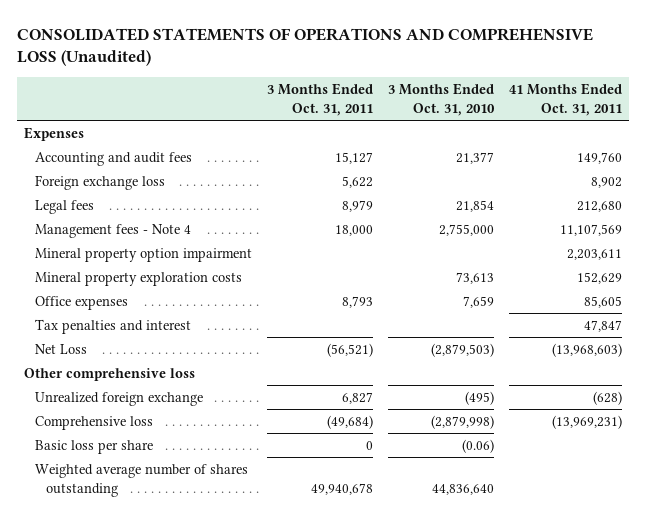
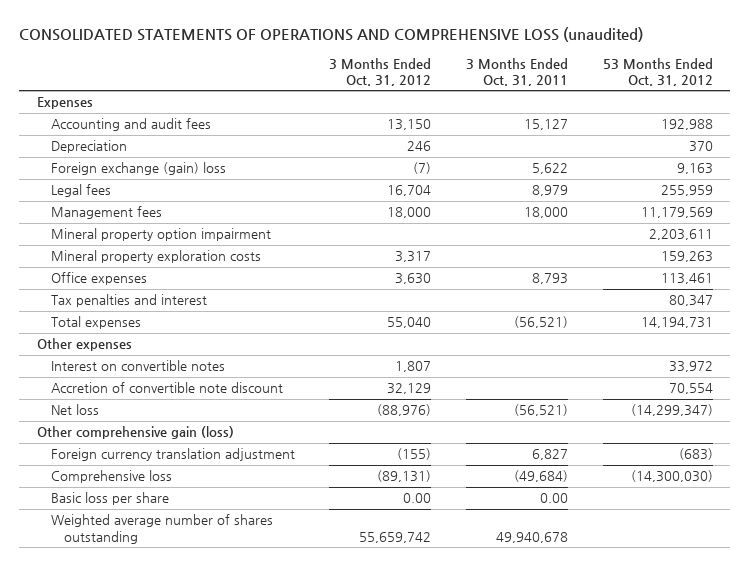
[16,27,593,67] CONSOLIDATED STATEMENTS OF OPERATIONS AND COMPREHENSIVE LOSS (Unaudited) -> [19,27,644,43] CONSOLIDATED STATEMENTS OF OPERATIONS AND COMPREHENSIVE LOSS (unaudited)
[387,82,495,116] 3 Months Ended Oct. 31, 2010 -> none
[508,82,622,116] 41 Months Ended Oct. 31, 2011 -> none
none -> [329,57,432,86] 3 Months Ended Oct. 31, 2012
none -> [603,57,714,86] 53 Months Ended Oct. 31, 2012
none -> [50,140,127,154] Depreciation
[34,174,165,190] Foreign exchange loss -> [50,162,226,176] Foreign exchange (gain) loss
[34,223,191,238] Management fees - Note 4 -> [50,206,162,220] Management fees
none -> [50,316,141,330] Total expenses
none -> [36,338,132,352] Other expenses
none -> [50,360,225,372] Interest on convertible notes
none -> [50,382,283,394] Accretion of convertible note discount
[34,343,87,354] Net Loss -> [50,404,99,416] Net loss
[24,367,196,381] Other comprehensive loss -> [36,426,234,440] Other comprehensive gain (loss)
[34,391,203,406] Unrealized foreign exchange -> [50,448,295,462] Foreign currency translation adjustment
[365,440,373,450] 0 -> [540,493,569,504] 0.00

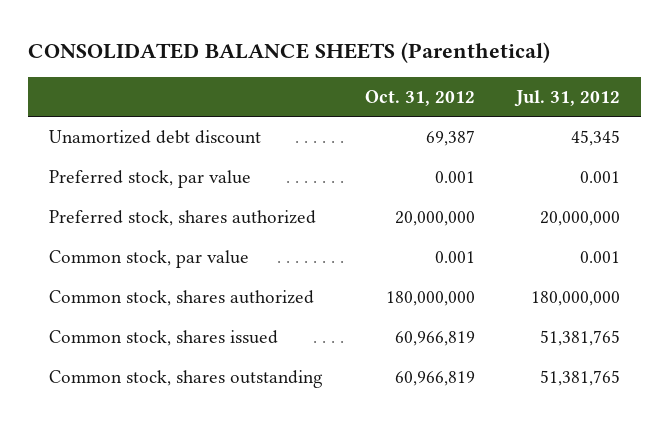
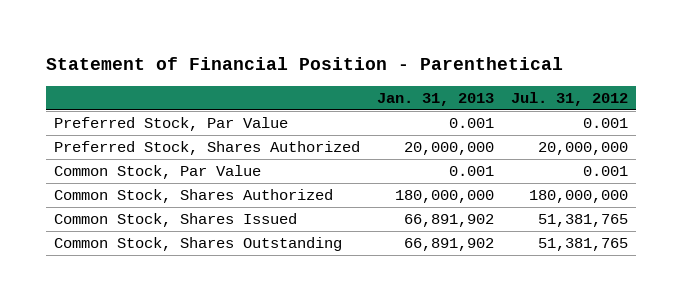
[28,41,551,63] CONSOLIDATED BALANCE SHEETS (Parenthetical) -> [46,57,564,71] Statement of Financial Position - Parenthetical
[364,89,475,106] Oct. 31, 2012 -> none
none -> [377,93,495,107] Jan. 31, 2013
[49,129,262,144] Unamortized debt discount -> none
[49,169,252,188] Preferred stock, par value -> [54,117,289,132] Preferred Stock, Par Value
[49,209,317,226] Preferred stock, shares authorized -> [54,141,361,156] Preferred Stock, Shares Authorized
[49,249,250,268] Common stock, par value -> [54,165,262,180] Common Stock, Par Value
[49,289,315,306] Common stock, shares authorized -> [54,189,334,204] Common Stock, Shares Authorized
[49,329,279,346] Common stock, shares issued -> [54,213,298,228] Common Stock, Shares Issued
[49,369,324,388] Common stock, shares outstanding -> [54,237,343,252] Common Stock, Shares Outstanding

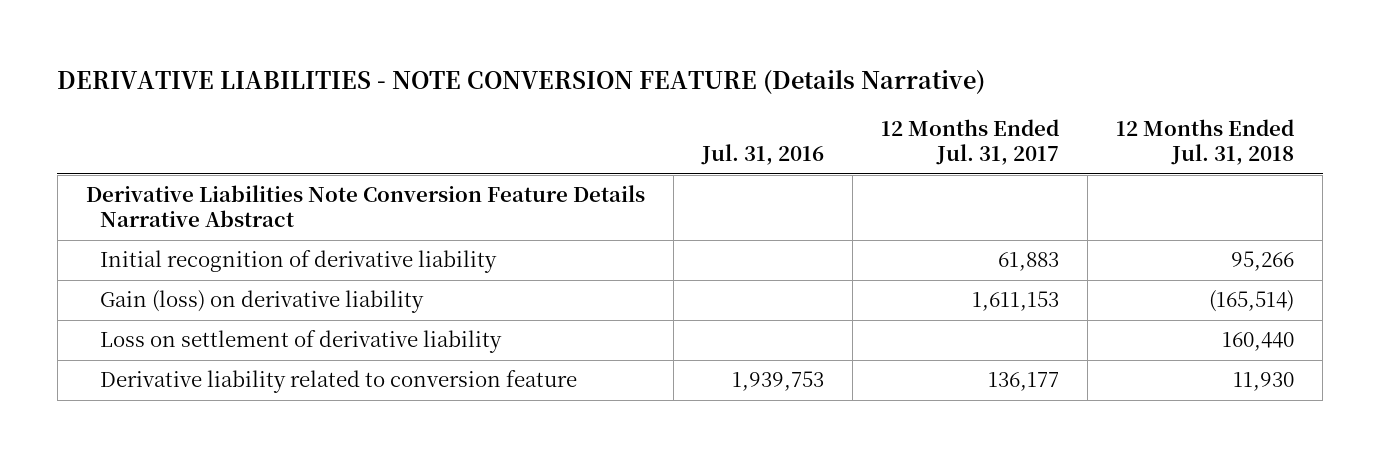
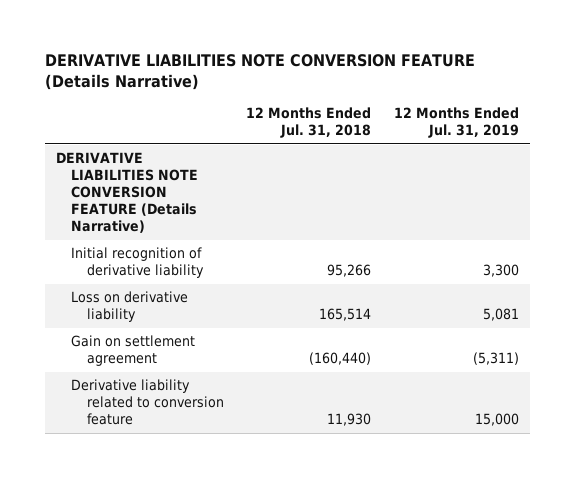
[57,68,986,94] DERIVATIVE LIABILITIES - NOTE CONVERSION FEATURE (Details Narrative) -> [44,53,475,90] DERIVATIVE LIABILITIES NOTE CONVERSION FEATURE (Details Narrative)
[700,143,824,165] Jul. 31, 2016 -> none
[881,119,1060,165] 12 Months Ended Jul. 31, 2017 -> none
none -> [393,107,519,139] 12 Months Ended Jul. 31, 2019
[85,185,645,228] Derivative Liabilities Note Conversion Feature Details Narrative Abstract -> [56,152,199,234] DERIVATIVE LIABILITIES NOTE CONVERSION FEATURE (Details Narrative)
[100,290,425,314] Gain (loss) on derivative liability -> [71,291,189,323] Loss on derivative liability
[1209,290,1295,313] (165,514) -> [319,308,372,322] 165,514
[100,330,503,354] Loss on settlement of derivative liability -> [71,335,196,367] Gain on settlement agreement
[1222,332,1295,352] 160,440 -> [309,352,372,366] (160,440)

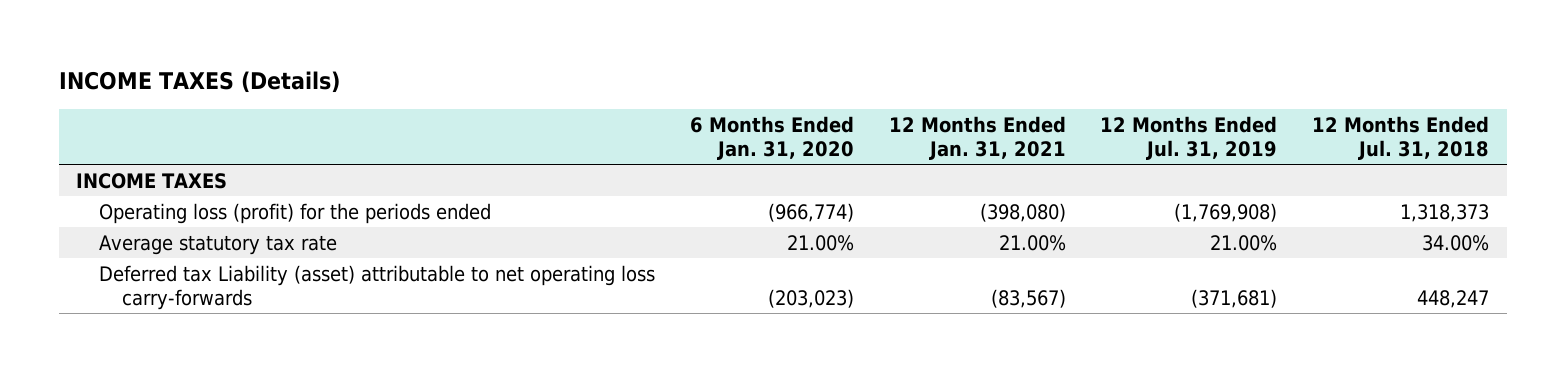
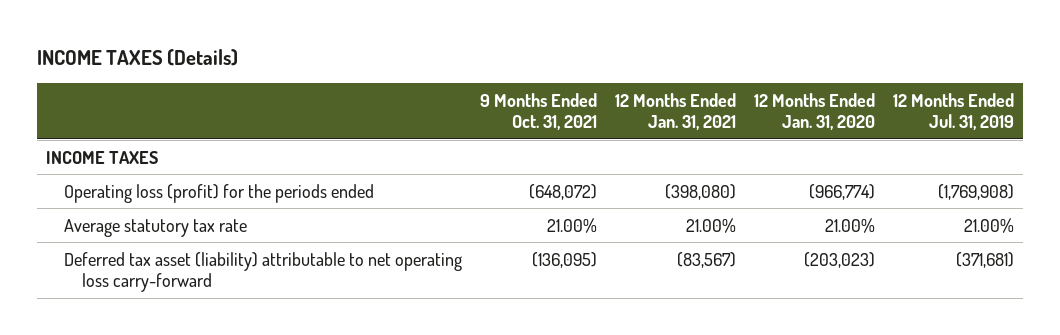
[689,115,854,160] 6 Months Ended Jan. 31, 2020 -> none
[1312,115,1490,160] 12 Months Ended Jul. 31, 2018 -> none
none -> [480,92,598,131] 9 Months Ended Oct. 31, 2021
none -> [754,92,876,131] 12 Months Ended Jan. 31, 2020
[98,264,655,310] Deferred tax Liability (asset) attributable to net operating loss carry-forwards -> [64,251,463,292] Deferred tax asset (liability) attributable to net operating loss carry-forward

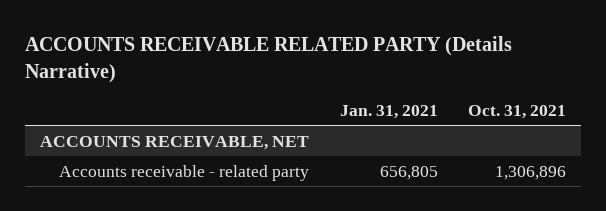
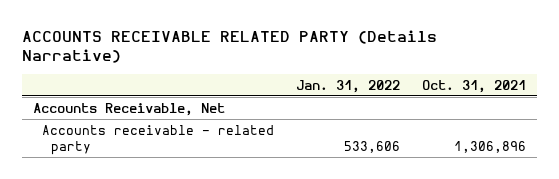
[339,105,438,120] Jan. 31, 2021 -> none
none -> [295,79,400,93] Jan. 31, 2022
[39,135,309,150] ACCOUNTS RECEIVABLE, NET -> [33,102,226,116] Accounts Receivable, Net

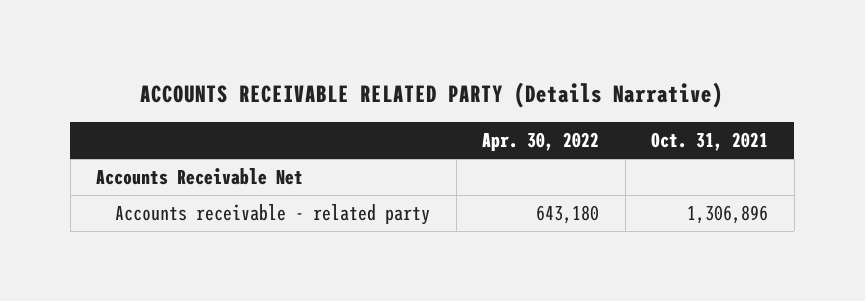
[295,79,400,93] Jan. 31, 2022 -> none
none -> [482,132,600,152] Apr. 30, 2022
[33,102,226,116] Accounts Receivable, Net -> [96,168,304,186] Accounts Receivable Net

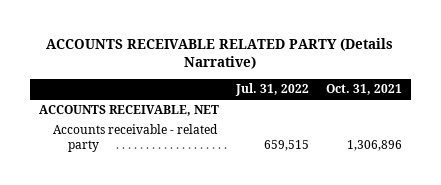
[482,132,600,152] Apr. 30, 2022 -> none
none -> [234,83,309,97] Jul. 31, 2022
[96,168,304,186] Accounts Receivable Net -> [38,105,219,117] ACCOUNTS RECEIVABLE, NET

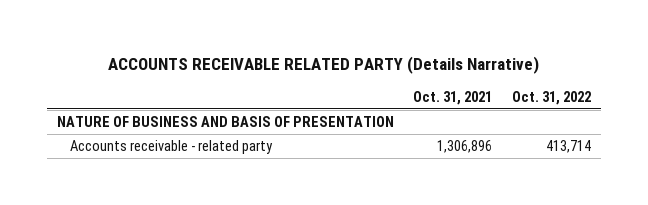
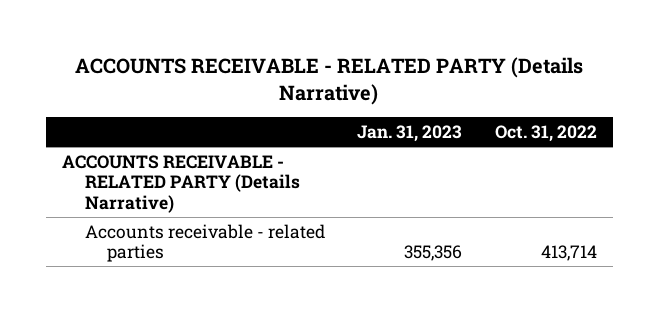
[107,55,539,74] ACCOUNTS RECEIVABLE RELATED PARTY (Details Narrative) -> [75,56,584,105] ACCOUNTS RECEIVABLE - RELATED PARTY (Details Narrative)
[413,90,493,105] Oct. 31, 2021 -> none
none -> [357,124,463,142] Jan. 31, 2023
[56,116,394,128] NATURE OF BUSINESS AND BASIS OF PRESENTATION -> none
none -> [62,154,300,213] ACCOUNTS RECEIVABLE - RELATED PARTY (Details Narrative)
[70,140,274,155] Accounts receivable - related party -> [84,223,325,263] Accounts receivable - related parties

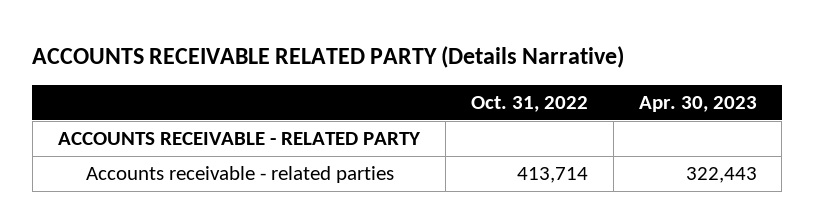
[75,56,584,105] ACCOUNTS RECEIVABLE - RELATED PARTY (Details Narrative) -> [32,46,625,69] ACCOUNTS RECEIVABLE RELATED PARTY (Details Narrative)
[357,124,463,142] Jan. 31, 2023 -> none
none -> [638,95,757,112] Apr. 30, 2023
[62,154,300,213] ACCOUNTS RECEIVABLE - RELATED PARTY (Details Narrative) -> [57,132,421,146] ACCOUNTS RECEIVABLE - RELATED PARTY

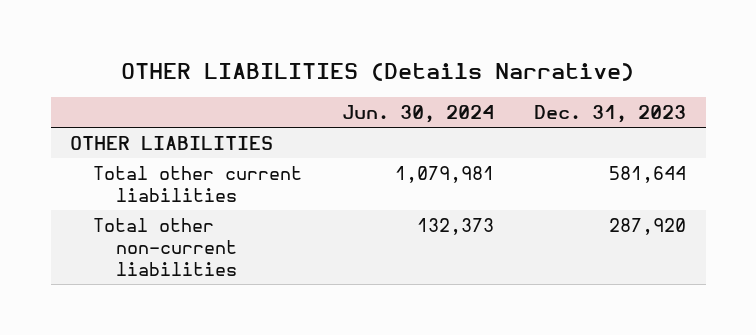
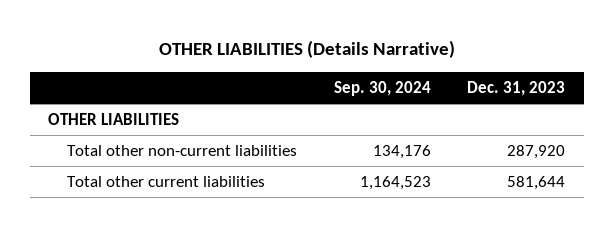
[342,104,495,123] Jun. 30, 2024 -> none
none -> [333,80,431,96] Sep. 30, 2024
[93,165,303,202] Total other current liabilities -> [67,176,266,188] Total other current liabilities

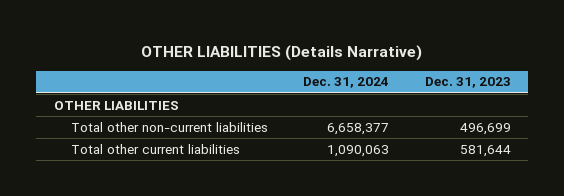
[333,80,431,96] Sep. 30, 2024 -> none
none -> [303,77,390,89] Dec. 31, 2024
[507,145,566,160] 287,920 -> [459,122,511,135] 496,699

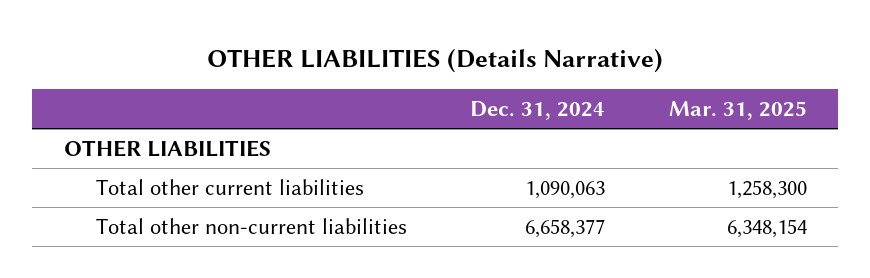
[424,77,511,89] Dec. 31, 2023 -> none
none -> [668,100,807,120] Mar. 31, 2025
[70,121,268,132] Total other non-current liabilities -> [95,218,407,235] Total other non-current liabilities

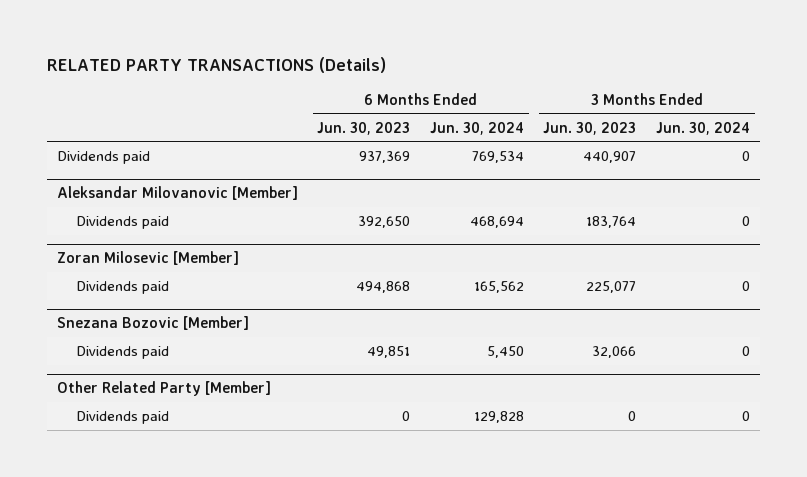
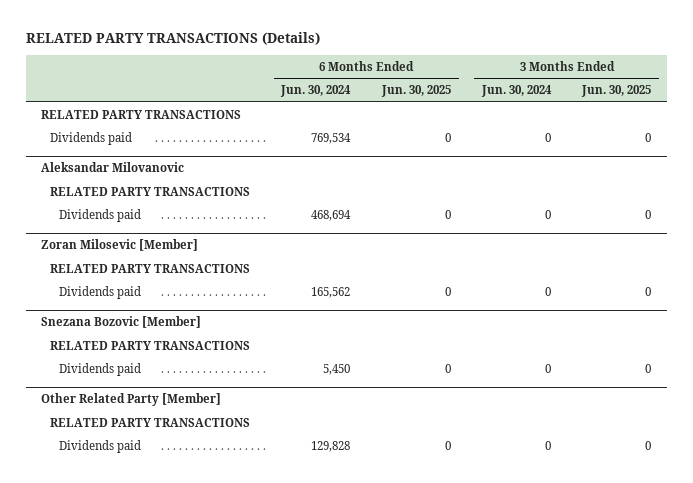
[317,121,411,135] Jun. 30, 2023 -> none
[543,121,637,135] Jun. 30, 2023 -> none
none -> [380,85,451,98] Jun. 30, 2025
none -> [581,85,652,98] Jun. 30, 2025
none -> [41,109,242,119] RELATED PARTY TRANSACTIONS
[56,186,298,201] Aleksandar Milovanovic [Member] -> [41,162,185,173] Aleksandar Milovanovic
none -> [50,186,251,196] RELATED PARTY TRANSACTIONS
none -> [50,263,251,273] RELATED PARTY TRANSACTIONS
none -> [50,340,251,350] RELATED PARTY TRANSACTIONS
none -> [50,417,251,427] RELATED PARTY TRANSACTIONS

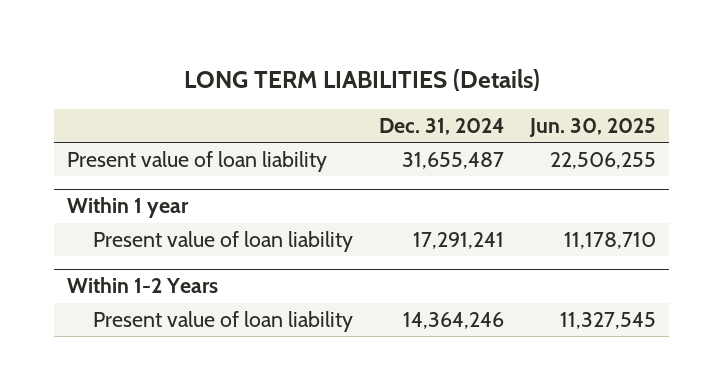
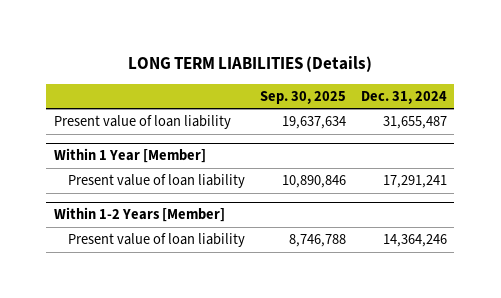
[528,118,656,138] Jun. 30, 2025 -> none
none -> [260,90,347,104] Sep. 30, 2025
[67,197,190,219] Within 1 year -> [53,148,206,164] Within 1 Year [Member]
[67,277,219,294] Within 1-2 Years -> [53,207,225,223] Within 1-2 Years [Member]

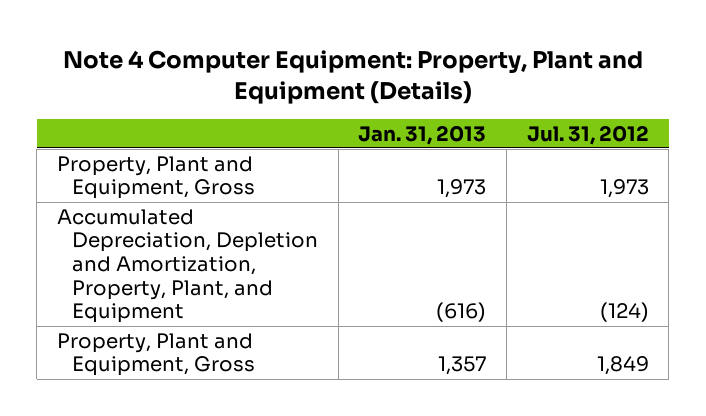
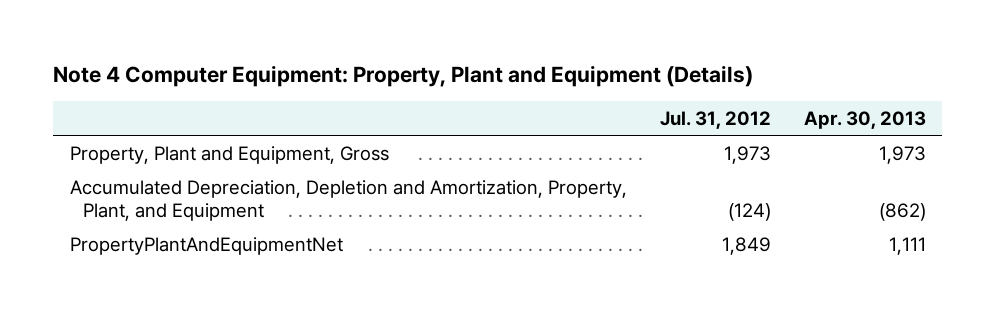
[358,124,487,145] Jan. 31, 2013 -> none
none -> [803,110,926,129] Apr. 30, 2013
[56,332,256,377] Property, Plant and Equipment, Gross -> [69,236,343,255] PropertyPlantAndEquipmentNet

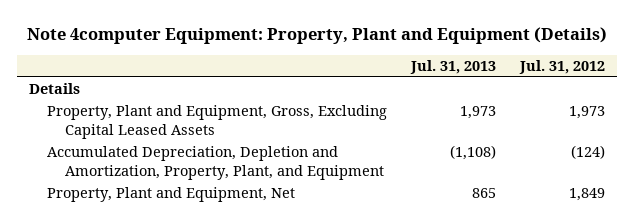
[53,65,754,88] Note 4 Computer Equipment: Property, Plant and Equipment (Details) -> [27,27,608,45] Note 4computer Equipment: Property, Plant and Equipment (Details)
[803,110,926,129] Apr. 30, 2013 -> none
none -> [410,59,497,74] Jul. 31, 2013
none -> [29,83,81,95] Details
[69,145,389,164] Property, Plant and Equipment, Gross -> [47,105,388,139] Property, Plant and Equipment, Gross, Excluding Capital Leased Assets
[69,236,343,255] PropertyPlantAndEquipmentNet -> [47,187,296,203] Property, Plant and Equipment, Net

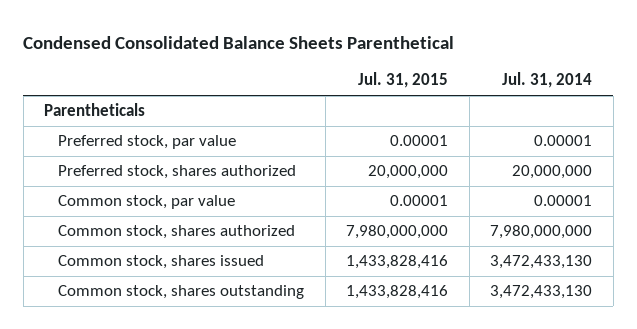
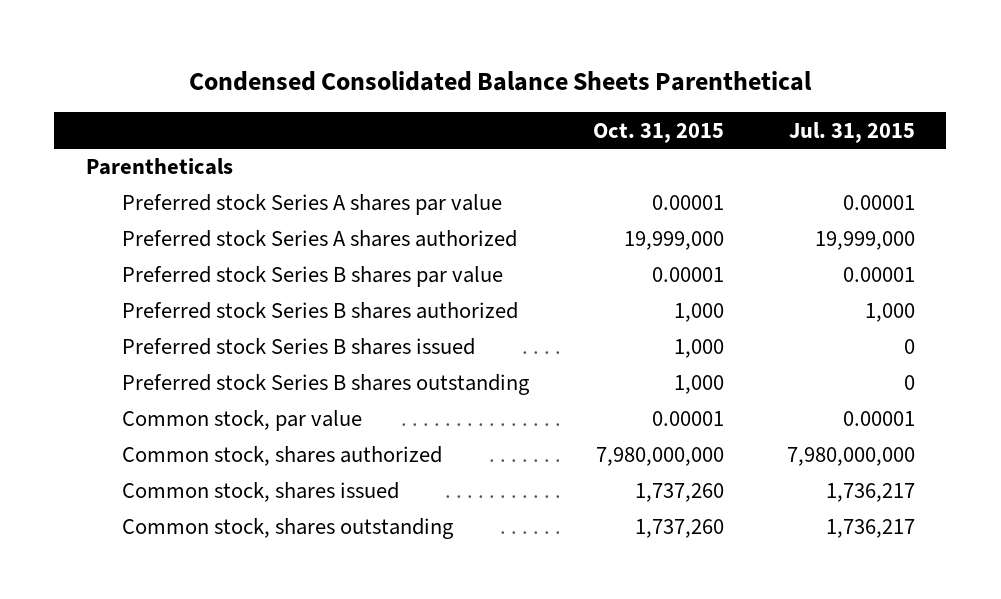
[502,72,593,89] Jul. 31, 2014 -> none
none -> [592,122,724,143] Oct. 31, 2015
none -> [122,194,503,216] Preferred stock Series A shares par value
none -> [122,230,518,248] Preferred stock Series A shares authorized
[58,135,237,150] Preferred stock, par value -> [122,266,504,288] Preferred stock Series B shares par value
[58,165,297,180] Preferred stock, shares authorized -> [122,302,519,320] Preferred stock Series B shares authorized
[368,165,449,180] 20,000,000 -> [864,303,915,323] 1,000
none -> [122,338,476,356] Preferred stock Series B shares issued
none -> [122,374,531,396] Preferred stock Series B shares outstanding
[346,255,449,270] 1,433,828,416 -> [825,483,915,503] 1,736,217
[346,285,449,300] 1,433,828,416 -> [825,519,915,539] 1,736,217

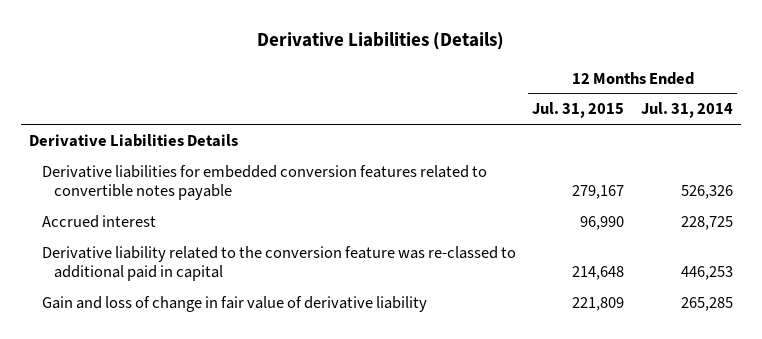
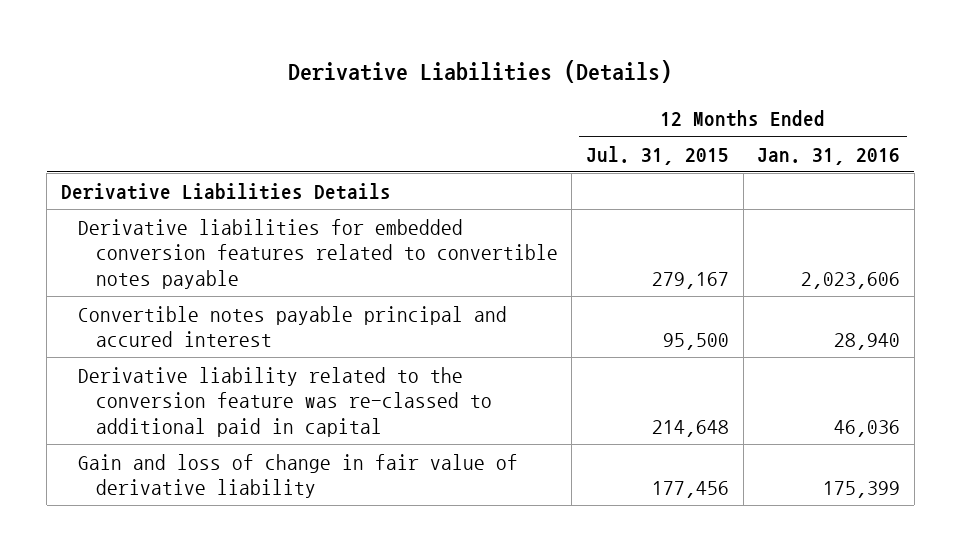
[641,102,734,119] Jul. 31, 2014 -> none
none -> [757,147,901,165] Jan. 31, 2016
[41,214,156,228] Accrued interest -> none
none -> [78,305,508,348] Convertible notes payable principal and accured interest
[572,296,625,311] 221,809 -> [652,481,730,499] 177,456

